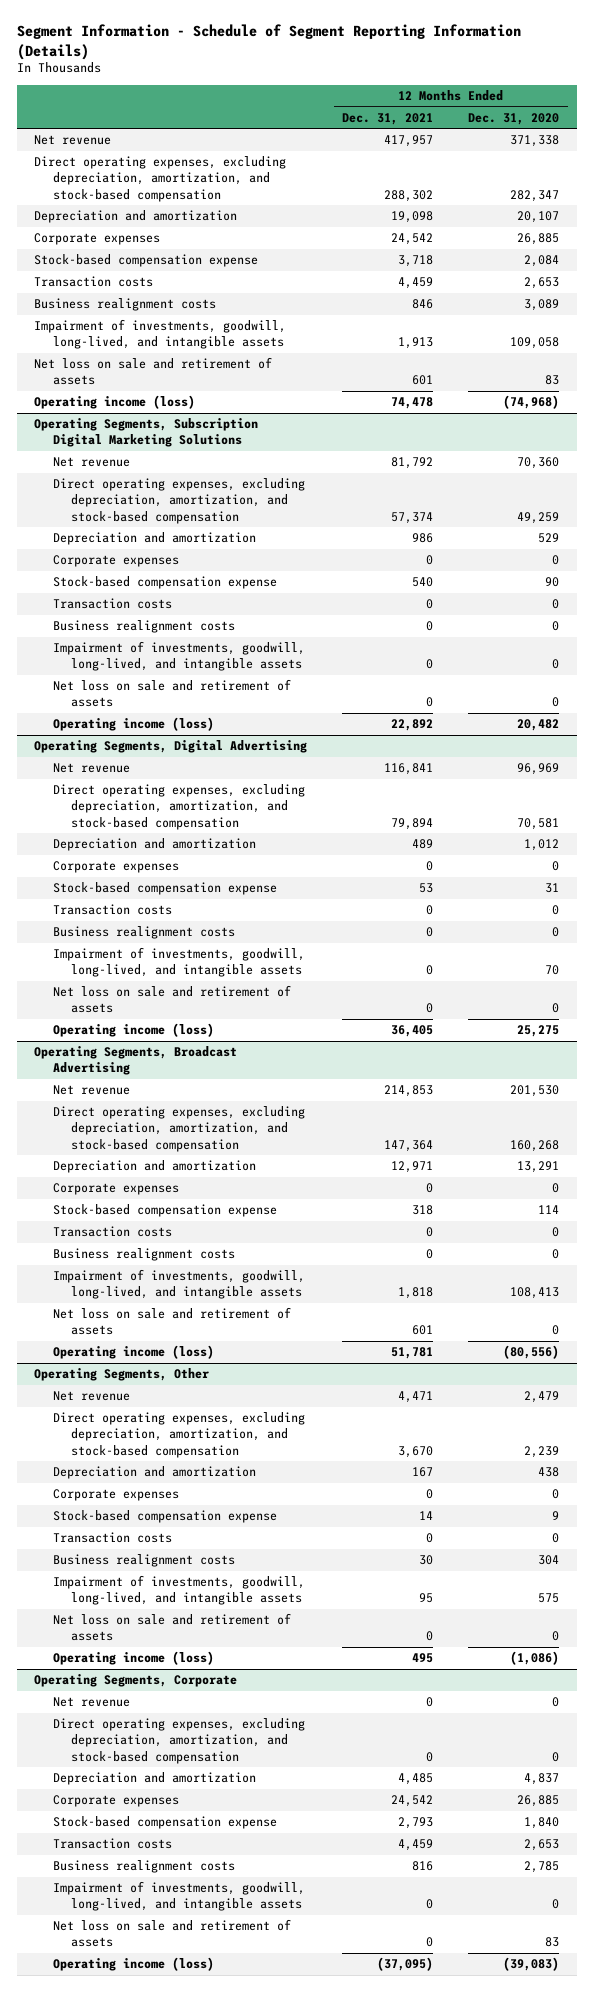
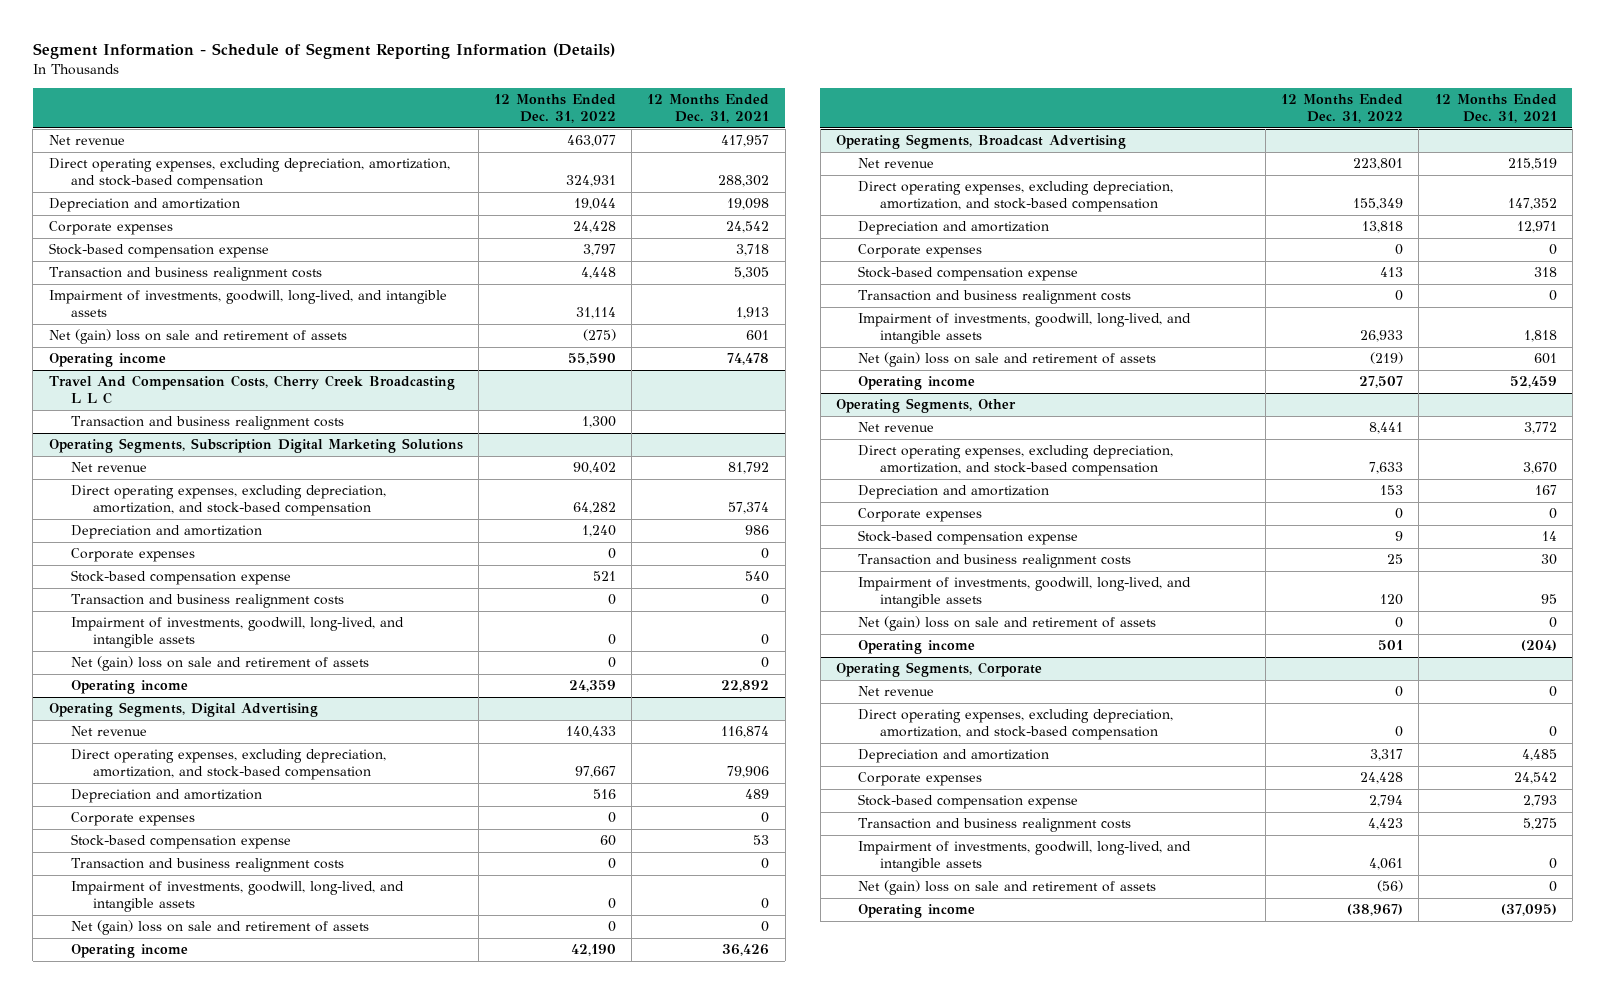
[468,112,560,125] Dec. 31, 2020 -> none
none -> [493,93,616,124] 12 Months Ended Dec. 31, 2022
[34,298,217,312] Business realignment costs -> none
[34,276,154,288] Transaction costs -> [48,267,322,282] Transaction and business realignment costs
[398,277,434,290] 4,459 -> [734,267,770,280] 5,305
[34,357,273,386] Net loss on sale and retirement of assets -> [48,329,347,345] Net (gain) loss on sale and retirement of assets
[34,395,196,410] Operating income (loss) -> [48,353,166,368] Operating income
none -> [48,375,455,405] Travel And Compensation Costs, Cherry Creek Broadcasting L L C
none -> [70,416,344,431] Transaction and business realignment costs
[52,620,235,634] Business realignment costs -> none
[52,598,172,610] Transaction costs -> [70,594,344,609] Transaction and business realignment costs
[52,679,291,708] Net loss on sale and retirement of assets -> [70,656,369,672] Net (gain) loss on sale and retirement of assets
[52,717,214,732] Operating income (loss) -> [70,680,188,695] Operating income
[384,763,434,776] 116,841 -> [721,726,770,739] 116,874
[391,817,434,830] 79,894 -> [727,766,770,779] 79,906
[52,926,235,940] Business realignment costs -> none
[52,904,172,916] Transaction costs -> [70,858,344,873] Transaction and business realignment costs
[52,985,291,1014] Net loss on sale and retirement of assets -> [70,920,369,936] Net (gain) loss on sale and retirement of assets
[52,1023,214,1038] Operating income (loss) -> [70,944,188,959] Operating income
[391,1025,434,1038] 36,405 -> [722,944,770,957] 36,426
[384,1085,434,1098] 214,853 -> [1507,158,1557,171] 215,519
[384,1139,434,1152] 147,364 -> [1507,198,1557,211] 147,352
[52,1248,235,1262] Business realignment costs -> none
[52,1226,172,1238] Transaction costs -> [857,290,1131,305] Transaction and business realignment costs
[52,1307,291,1336] Net loss on sale and retirement of assets -> [857,352,1156,368] Net (gain) loss on sale and retirement of assets
[52,1345,214,1360] Operating income (loss) -> [857,376,975,391] Operating income
[391,1347,434,1360] 51,781 -> [1509,376,1557,389] 52,459
[398,1391,434,1404] 4,471 -> [1523,422,1557,435] 3,772
[52,1554,235,1568] Business realignment costs -> none
[52,1532,172,1544] Transaction costs -> [857,554,1131,569] Transaction and business realignment costs
[426,1533,434,1544] 0 -> [1540,554,1557,566] 30
[52,1613,291,1642] Net loss on sale and retirement of assets -> [857,616,1156,632] Net (gain) loss on sale and retirement of assets
[52,1651,214,1666] Operating income (loss) -> [857,640,975,655] Operating income
[412,1653,434,1664] 495 -> [1520,640,1557,652] (204)
[52,1860,235,1874] Business realignment costs -> none
[52,1838,172,1850] Transaction costs -> [857,818,1131,833] Transaction and business realignment costs
[398,1839,434,1852] 4,459 -> [1522,818,1557,831] 5,275
[52,1919,291,1948] Net loss on sale and retirement of assets -> [857,880,1156,896] Net (gain) loss on sale and retirement of assets
[52,1957,214,1972] Operating income (loss) -> [857,904,975,919] Operating income

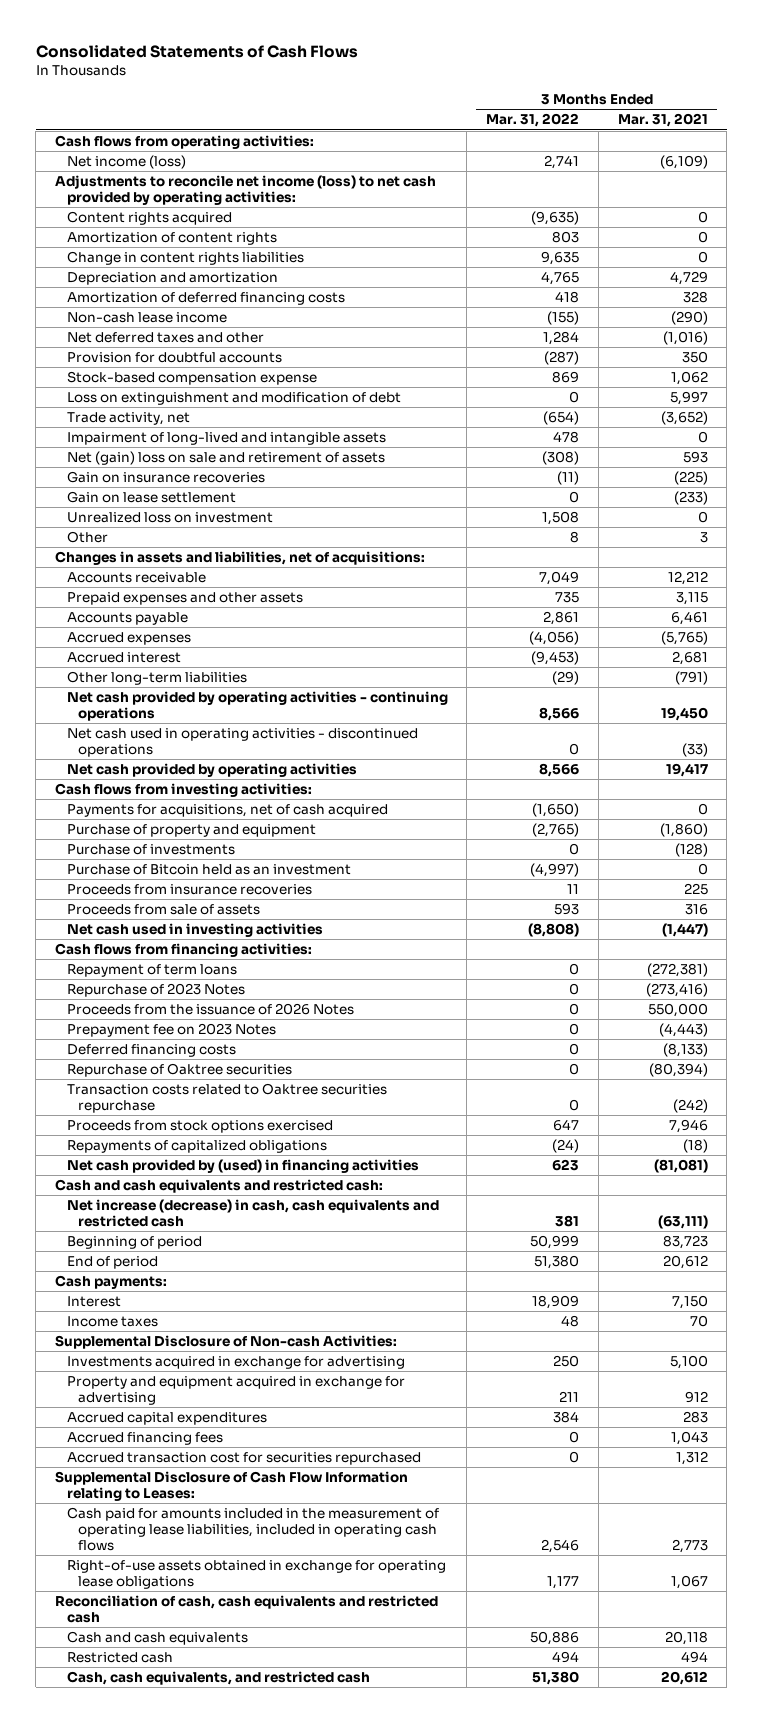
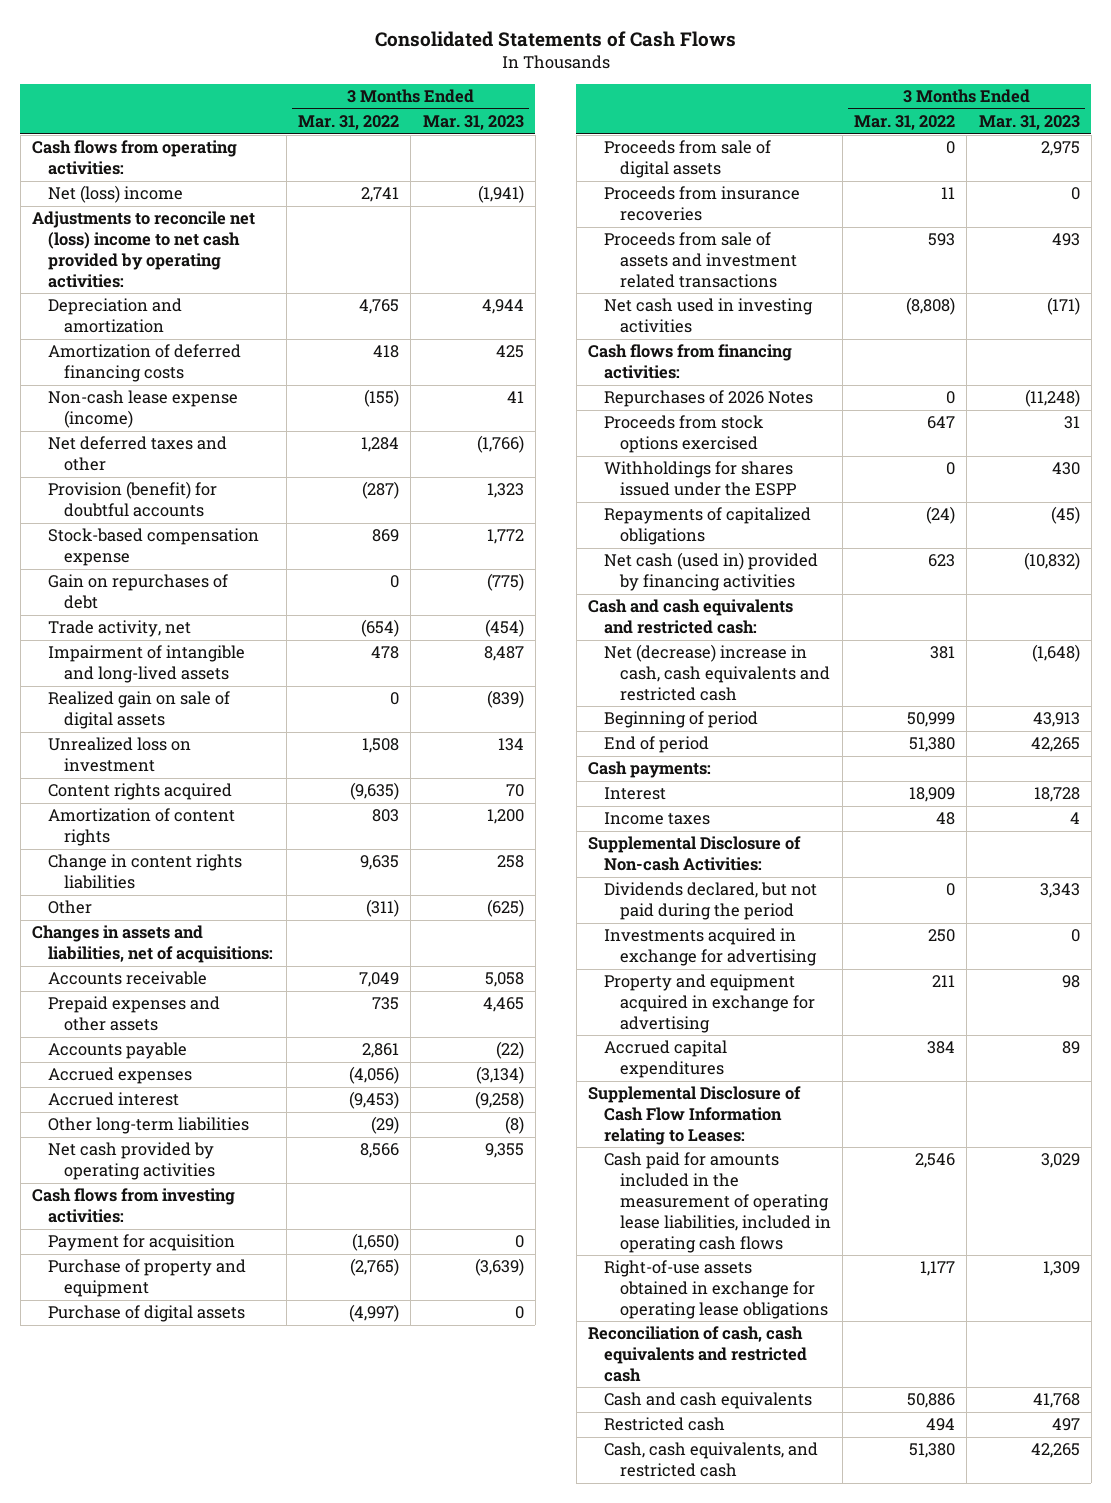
[617,113,708,128] Mar. 31, 2021 -> none
none -> [422,115,524,131] Mar. 31, 2023
[66,155,186,170] Net income (loss) -> [47,185,183,204] Net (loss) income
[54,175,436,205] Adjustments to reconcile net income (loss) to net cash provided by operating activities: -> [31,211,255,288] Adjustments to reconcile net (loss) income to net cash provided by operating activities:
[66,312,227,324] Non-cash lease income -> [47,390,238,429] Non-cash lease expense (income)
[66,352,282,364] Provision for doubtful accounts -> [47,481,217,518] Provision (benefit) for doubtful accounts
[66,392,401,406] Loss on extinguishment and modification of debt -> none
none -> [47,574,228,610] Gain on repurchases of debt
[66,451,385,466] Net (gain) loss on sale and retirement of assets -> none
[66,471,265,484] Gain on insurance recoveries -> none
[66,491,236,504] Gain on lease settlement -> none
[66,432,386,446] Impairment of long-lived and intangible assets -> [47,645,245,684] Impairment of intangible and long-lived assets
none -> [47,691,230,730] Realized gain on sale of digital assets
[66,211,232,226] Content rights acquired -> [47,783,232,801] Content rights acquired
[66,232,277,246] Amortization of content rights -> [47,808,235,847] Amortization of content rights
[66,251,304,266] Change in content rights liabilities -> [47,854,242,890] Change in content rights liabilities
[570,531,580,544] 8 -> [366,899,400,918] (311)
[66,691,448,721] Net cash provided by operating activities - continuing operations -> none
[66,728,418,757] Net cash used in operating activities - discontinued operations -> none
[66,804,388,818] Payments for acquisitions, net of cash acquired -> [47,1234,235,1252] Payment for acquisition
[66,844,235,856] Purchase of investments -> none
[66,864,351,876] Purchase of Bitcoin held as an investment -> [47,1305,245,1323] Purchase of digital assets
none -> [603,140,771,179] Proceeds from sale of digital assets
[66,904,260,916] Proceeds from sale of assets -> [603,232,797,288] Proceeds from sale of assets and investment related transactions
[66,964,237,978] Repayment of term loans -> none
[66,1003,354,1016] Proceeds from the issuance of 2026 Notes -> none
[66,1023,276,1038] Prepayment fee on 2023 Notes -> none
[66,1044,236,1058] Deferred financing costs -> none
[66,1063,292,1078] Repurchase of Oaktree securities -> none
[66,1083,387,1113] Transaction costs related to Oaktree securities repurchase -> none
[66,983,245,998] Repurchase of 2023 Notes -> [603,390,813,408] Repurchases of 2026 Notes
none -> [603,461,796,497] Withholdings for shares issued under the ESPP
[66,1159,419,1174] Net cash provided by (used) in financing activities -> [603,552,818,592] Net cash (used in) provided by financing activities
[66,1199,439,1227] Net increase (decrease) in cash, cash equivalents and restricted cash -> [603,644,830,701] Net (decrease) increase in cash, cash equivalents and restricted cash
none -> [603,882,817,921] Dividends declared, but not paid during the period
[66,1432,223,1446] Accrued financing fees -> none
[66,1452,421,1466] Accrued transaction cost for securities repurchased -> none

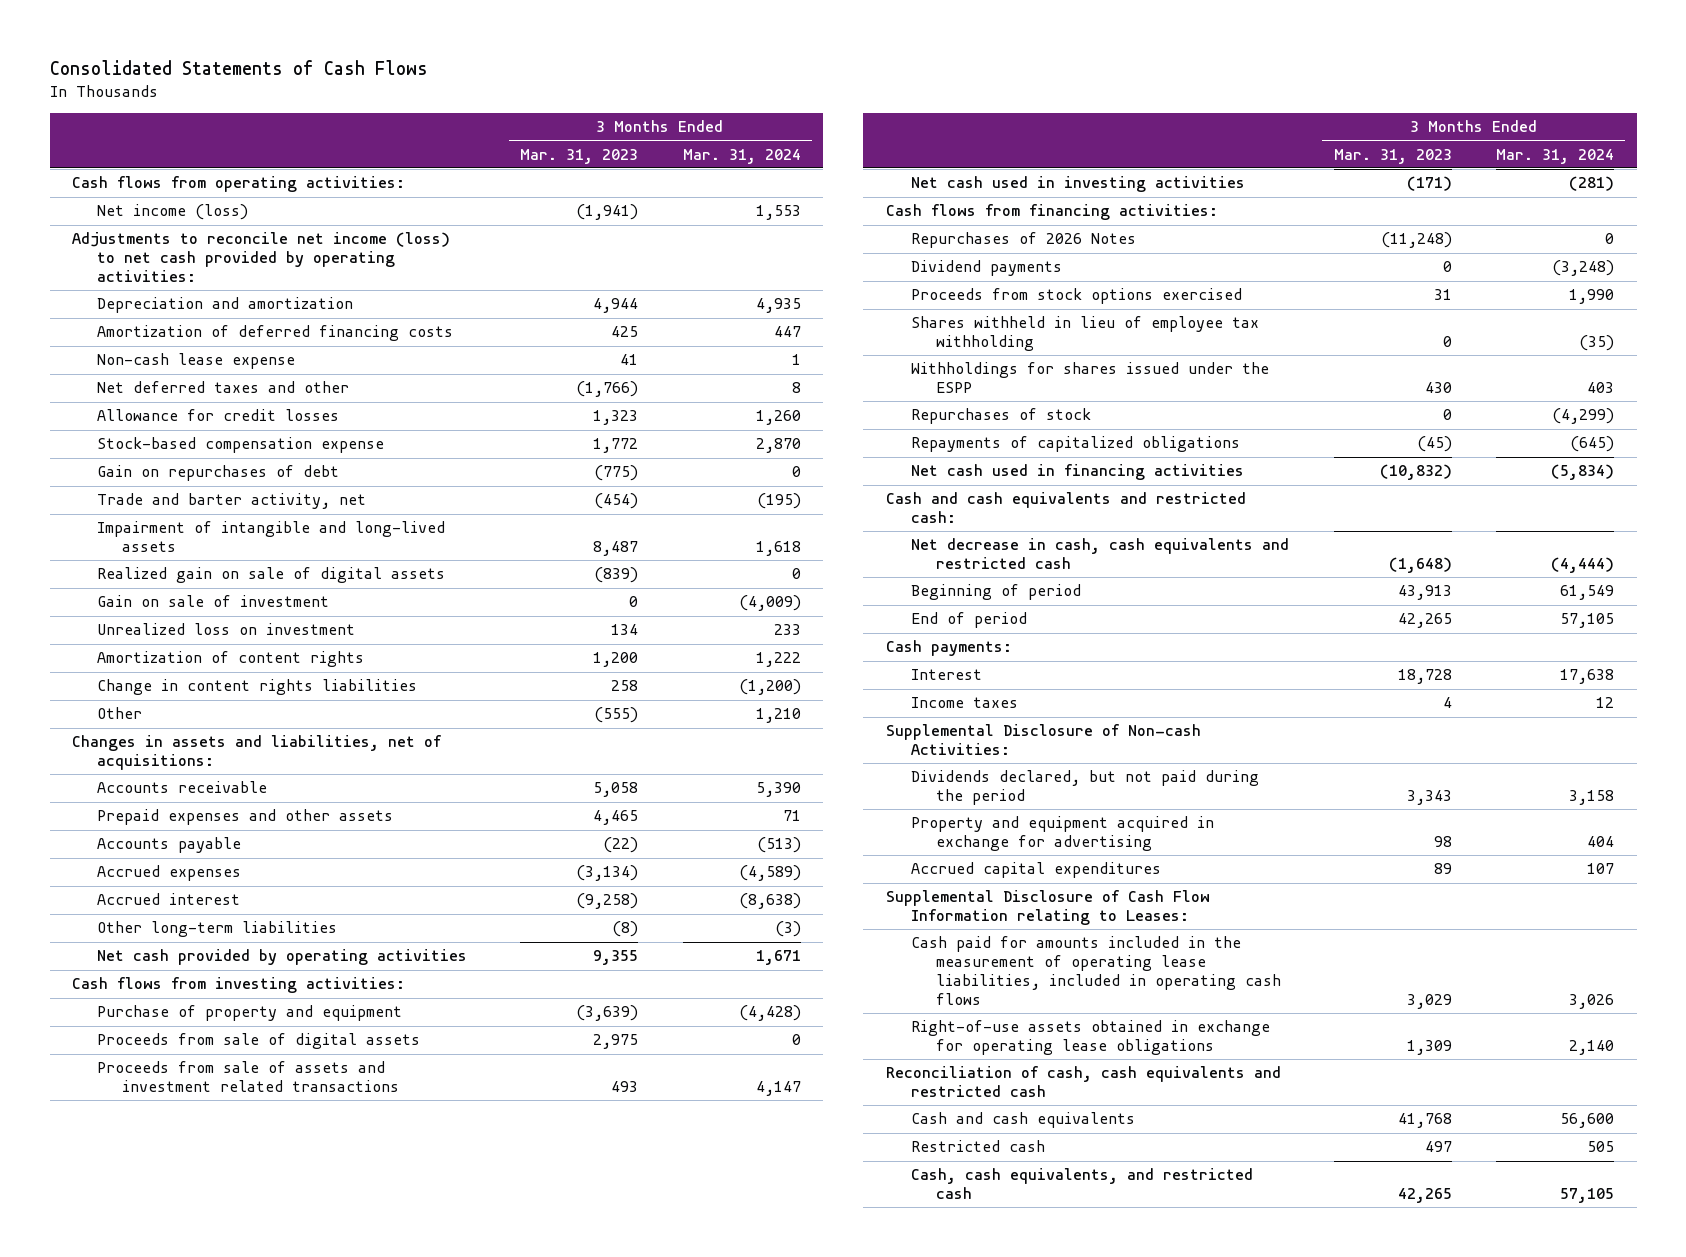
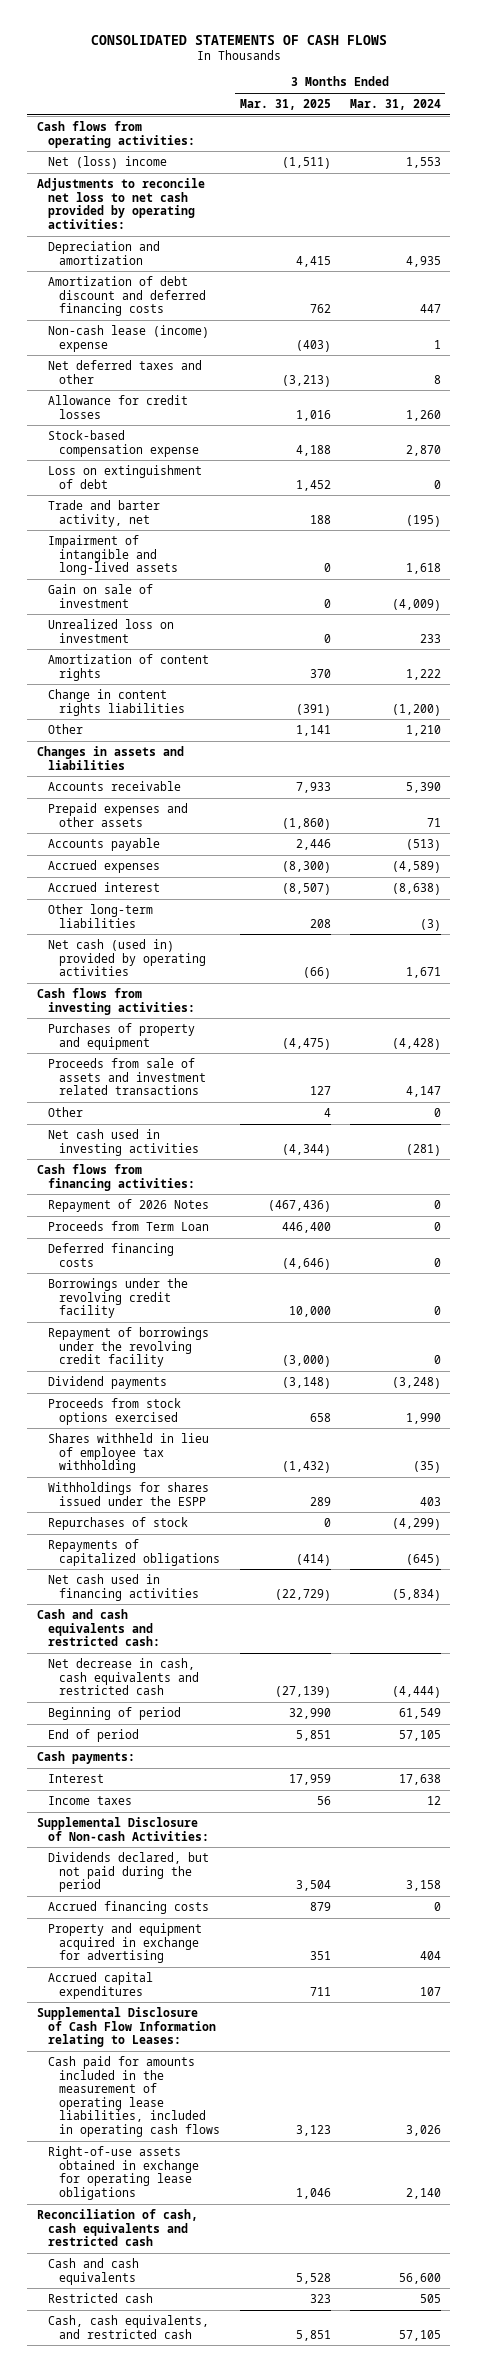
[49,59,428,75] Consolidated Statements of Cash Flows -> [90,34,387,45] CONSOLIDATED STATEMENTS OF CASH FLOWS
[520,148,639,164] Mar. 31, 2023 -> none
none -> [239,99,331,111] Mar. 31, 2025
[97,204,249,221] Net income (loss) -> [48,155,168,169] Net (loss) income
[72,232,451,283] Adjustments to reconcile net income (loss) to net cash provided by operating activities: -> [36,177,205,229] Adjustments to reconcile net loss to net cash provided by operating activities:
[97,325,454,342] Amortization of deferred financing costs -> [48,275,207,317] Amortization of debt discount and deferred financing costs
[97,353,296,370] Non-cash lease expense -> [48,324,210,352] Non-cash lease (income) expense
[97,465,340,482] Gain on repurchases of debt -> [48,464,203,489] Loss on extinguishment of debt
[97,567,446,584] Realized gain on sale of digital assets -> none
[72,735,443,771] Changes in assets and liabilities, net of acquisitions: -> [36,745,184,770] Changes in assets and liabilities
[97,949,468,966] Net cash provided by operating activities -> [48,938,207,977] Net cash (used in) provided by operating activities
[97,1033,421,1050] Proceeds from sale of digital assets -> none
[97,1005,403,1022] Purchase of property and equipment -> [48,1022,196,1050] Purchases of property and equipment
none -> [48,1106,84,1117] Other
[910,232,1136,249] Repurchases of 2026 Notes -> [48,1198,210,1212] Repayment of 2026 Notes
none -> [48,1220,210,1231] Proceeds from Term Loan
none -> [48,1242,175,1267] Deferred financing costs
none -> [48,1277,189,1319] Borrowings under the revolving credit facility
none -> [48,1326,210,1368] Repayment of borrowings under the revolving credit facility
none -> [48,1900,210,1914] Accrued financing costs

